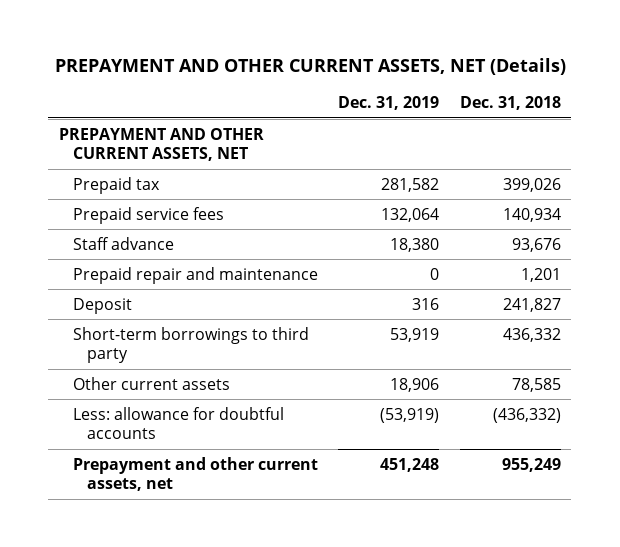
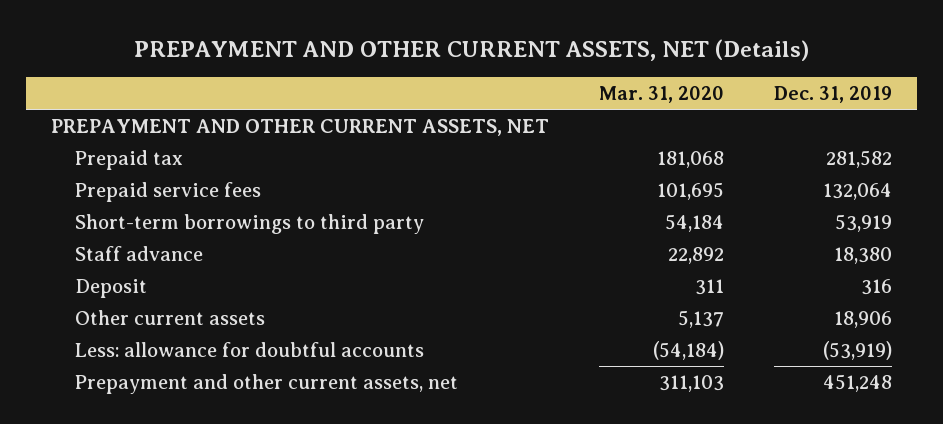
[459,95,561,110] Dec. 31, 2018 -> none
none -> [598,86,724,104] Mar. 31, 2020
[72,326,309,364] Short-term borrowings to third party -> [75,213,425,234] Short-term borrowings to third party
[72,266,318,284] Prepaid repair and maintenance -> none

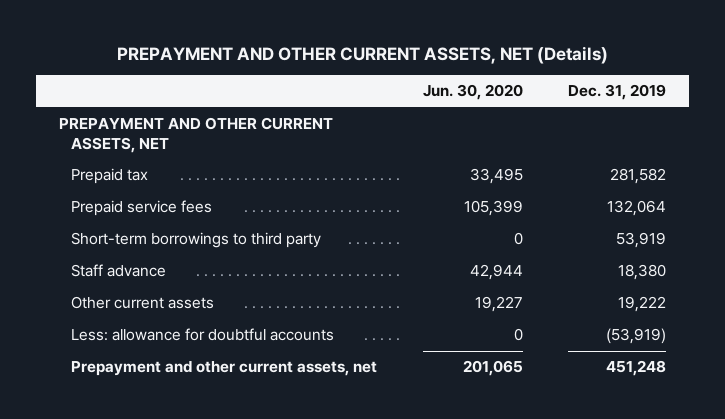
[598,86,724,104] Mar. 31, 2020 -> none
none -> [422,84,523,101] Jun. 30, 2020
[75,278,148,298] Deposit -> none
[833,310,892,328] 18,906 -> [618,296,667,313] 19,222

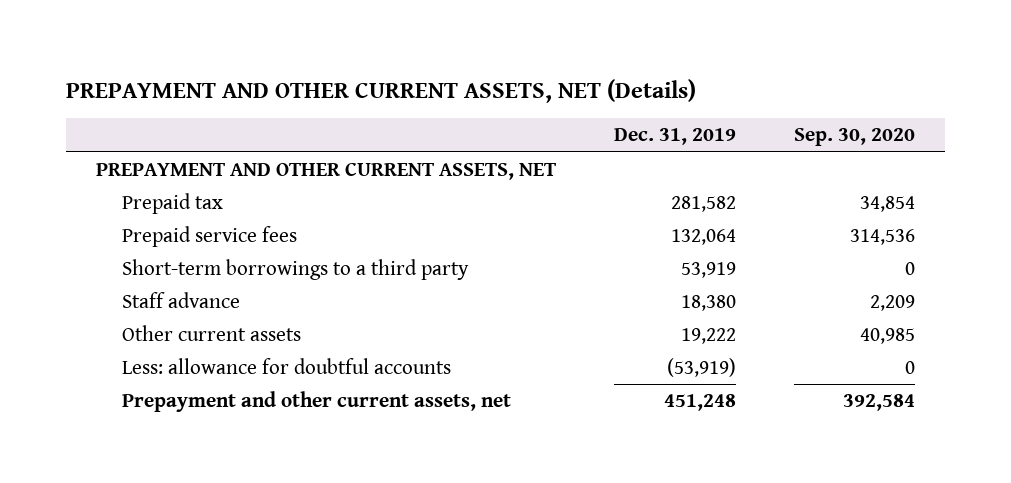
[422,84,523,101] Jun. 30, 2020 -> none
none -> [794,128,916,147] Sep. 30, 2020
[71,232,322,249] Short-term borrowings to third party -> [122,258,470,280] Short-term borrowings to a third party

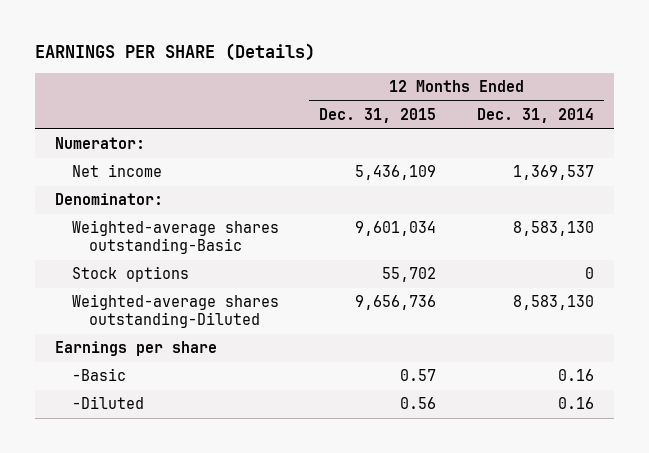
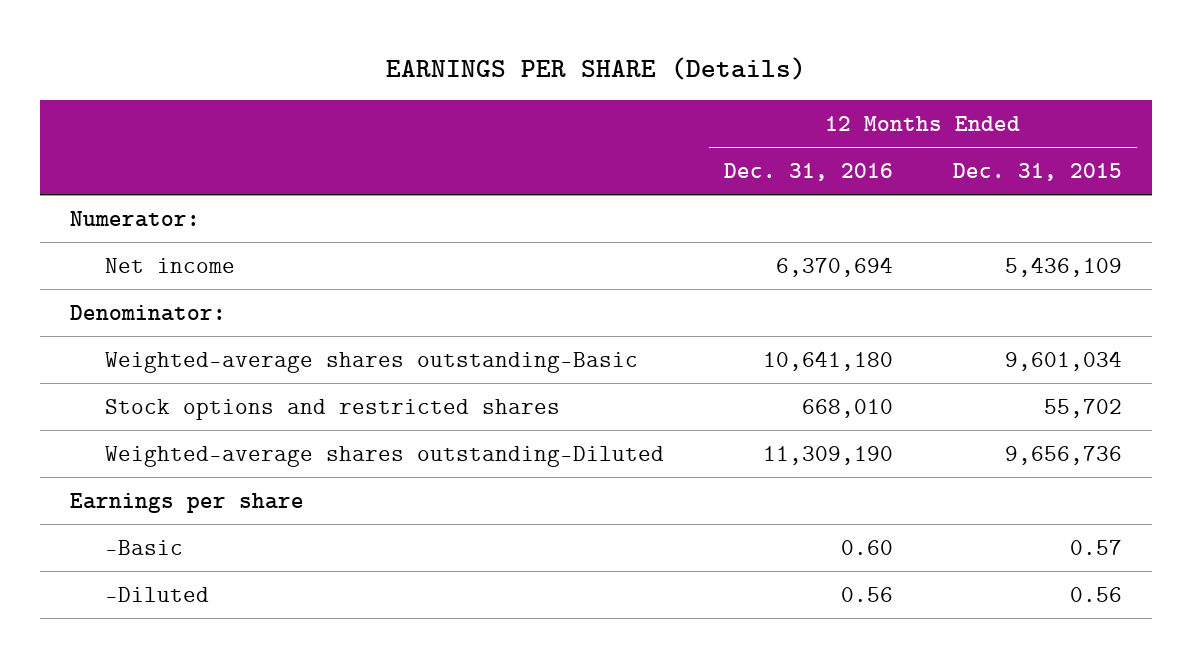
[476,108,594,124] Dec. 31, 2014 -> none
none -> [723,162,893,181] Dec. 31, 2016
[72,266,190,283] Stock options -> [104,398,560,420] Stock options and restricted shares

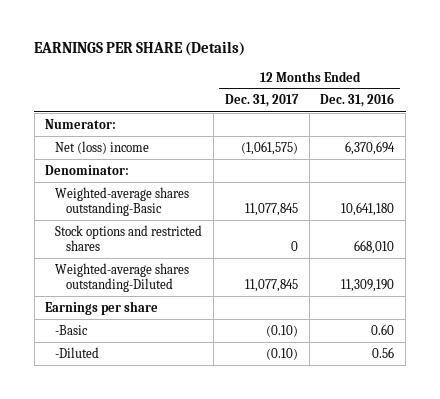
[952,162,1122,181] Dec. 31, 2015 -> none
none -> [224,94,299,108] Dec. 31, 2017
[104,257,235,273] Net income -> [55,140,150,154] Net (loss) income

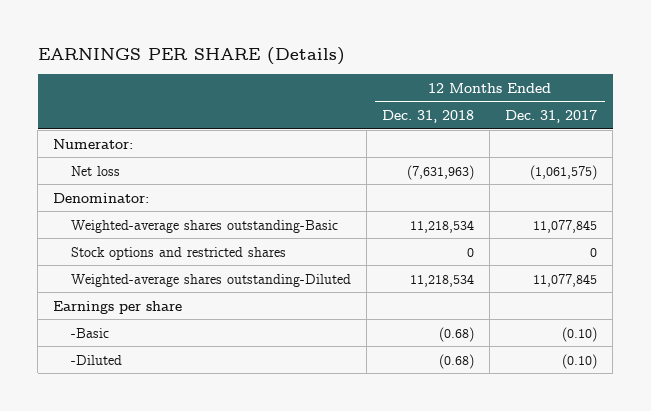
[320,93,395,108] Dec. 31, 2016 -> none
none -> [382,109,475,123] Dec. 31, 2018
[55,140,150,154] Net (loss) income -> [71,165,121,176] Net loss

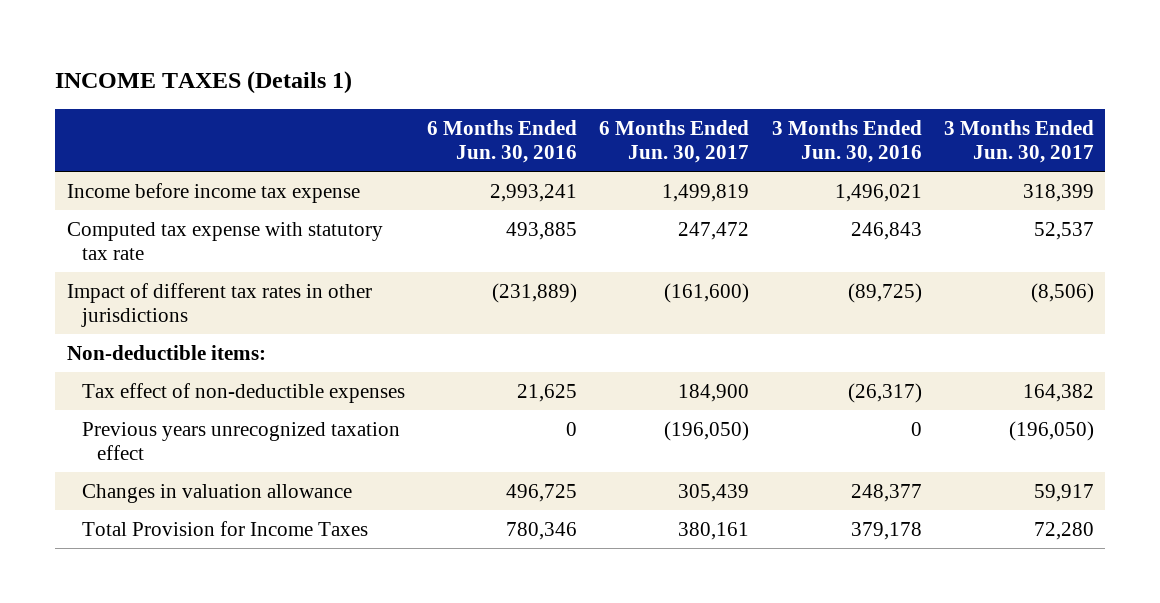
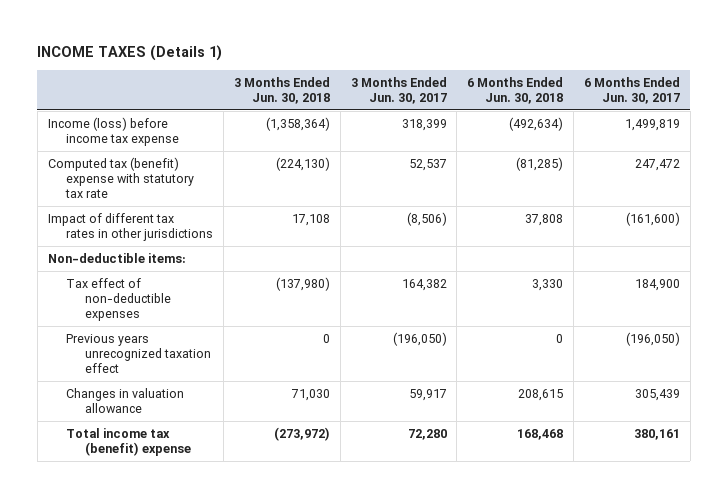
[427,119,578,163] 6 Months Ended Jun. 30, 2016 -> none
[771,119,922,163] 3 Months Ended Jun. 30, 2016 -> none
none -> [234,76,331,104] 3 Months Ended Jun. 30, 2018
none -> [467,76,564,104] 6 Months Ended Jun. 30, 2018
[66,182,360,203] Income before income tax expense -> [47,117,180,146] Income (loss) before income tax expense
[66,221,383,261] Computed tax expense with statutory tax rate -> [47,157,195,198] Computed tax (benefit) expense with statutory tax rate
[81,520,368,536] Total Provision for Income Taxes -> [66,428,192,456] Total income tax (benefit) expense

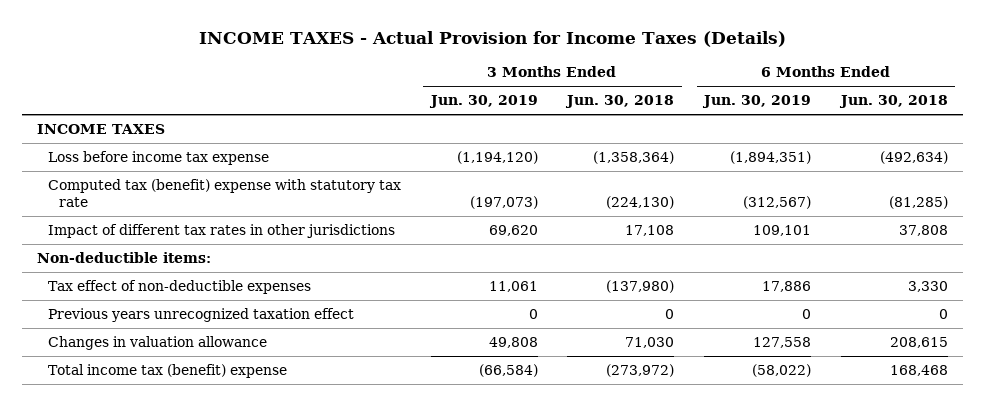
[37,45,223,62] INCOME TAXES (Details 1) -> [199,30,787,47] INCOME TAXES - Actual Provision for Income Taxes (Details)
[350,76,447,104] 3 Months Ended Jun. 30, 2017 -> none
[583,76,680,104] 6 Months Ended Jun. 30, 2017 -> none
none -> [428,95,538,109] Jun. 30, 2019
none -> [702,95,812,109] Jun. 30, 2019
none -> [36,124,165,135] INCOME TAXES
[47,117,180,146] Income (loss) before income tax expense -> [47,151,269,166] Loss before income tax expense

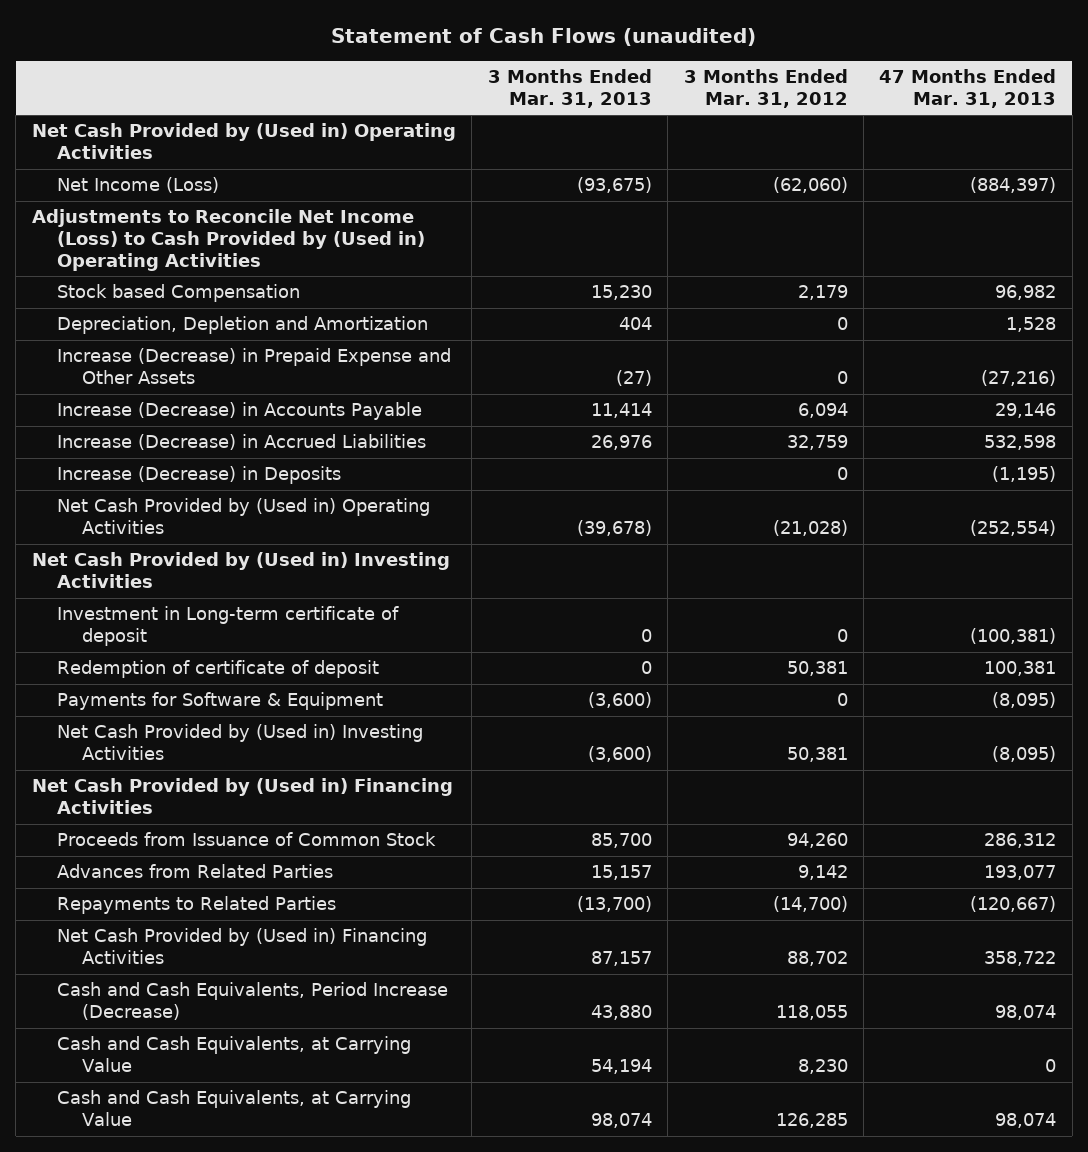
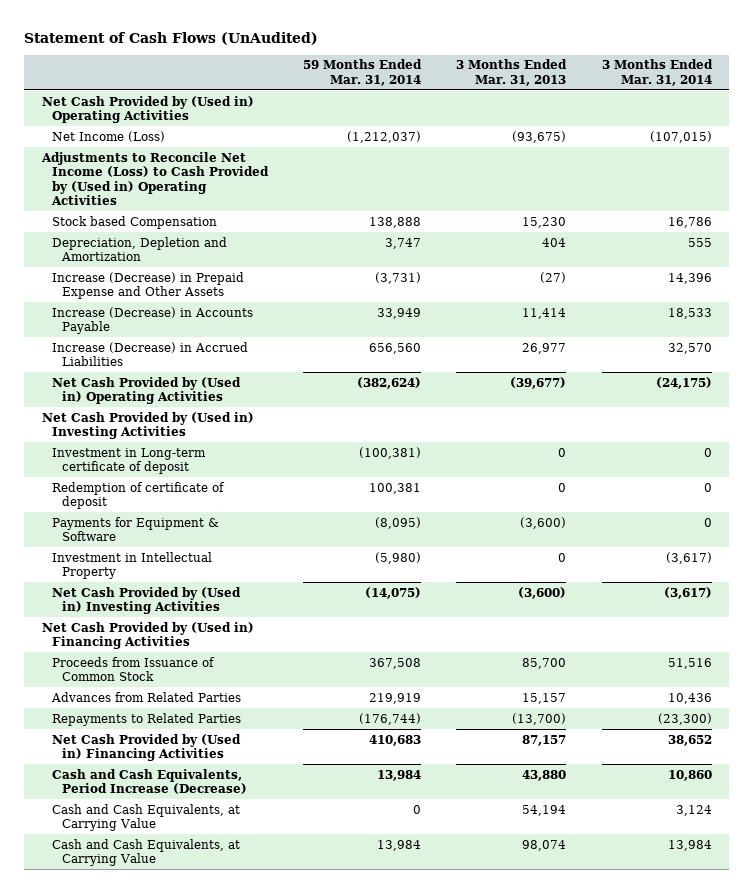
[331,28,757,47] Statement of Cash Flows (unaudited) -> [24,31,319,45] Statement of Cash Flows (UnAudited)
[683,69,848,108] 3 Months Ended Mar. 31, 2012 -> none
[879,69,1057,108] 47 Months Ended Mar. 31, 2013 -> none
none -> [303,59,423,86] 59 Months Ended Mar. 31, 2014
none -> [601,59,713,86] 3 Months Ended Mar. 31, 2014
[56,466,341,485] Increase (Decrease) in Deposits -> none
[590,435,652,451] 26,976 -> [522,342,567,354] 26,977
[576,520,652,537] (39,678) -> [510,376,567,389] (39,677)
[56,692,383,711] Payments for Software & Equipment -> [51,516,219,542] Payments for Equipment & Software
none -> [51,551,212,580] Investment in Intellectual Property

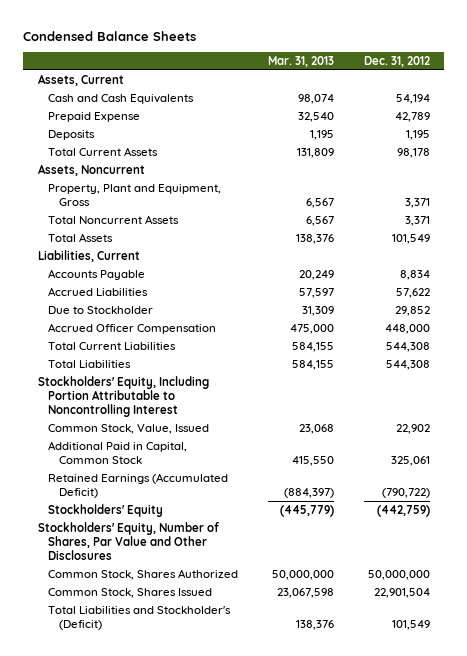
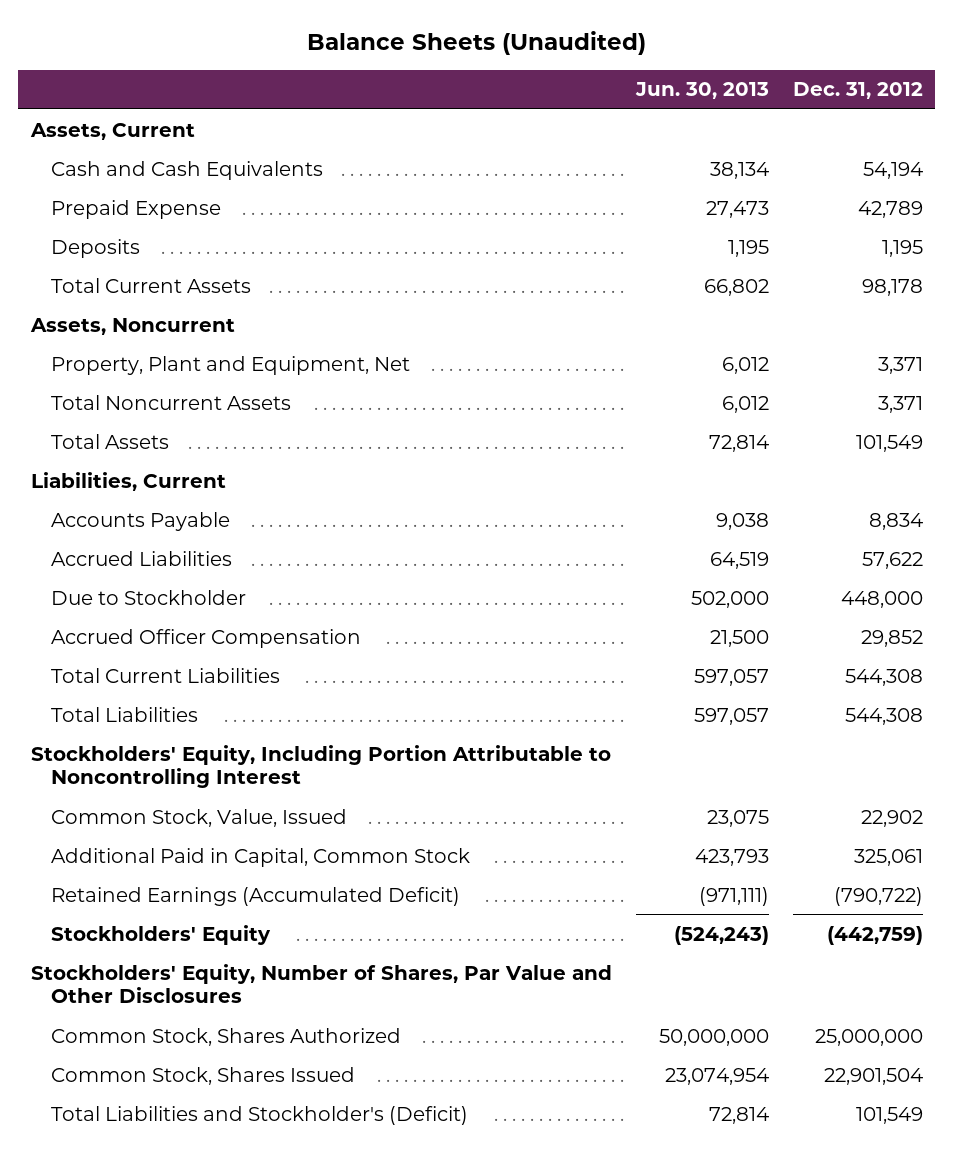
[22,30,196,41] Condensed Balance Sheets -> [306,30,646,55] Balance Sheets (Unaudited)
[267,56,334,68] Mar. 31, 2013 -> none
none -> [634,82,769,100] Jun. 30, 2013
[48,183,222,206] Property, Plant and Equipment, Gross -> [51,355,411,375] Property, Plant and Equipment, Net
[394,305,430,316] 29,852 -> [841,590,924,608] 448,000
[384,323,430,334] 448,000 -> [861,629,924,647] 29,852
[367,569,430,580] 50,000,000 -> [815,1028,924,1046] 25,000,000

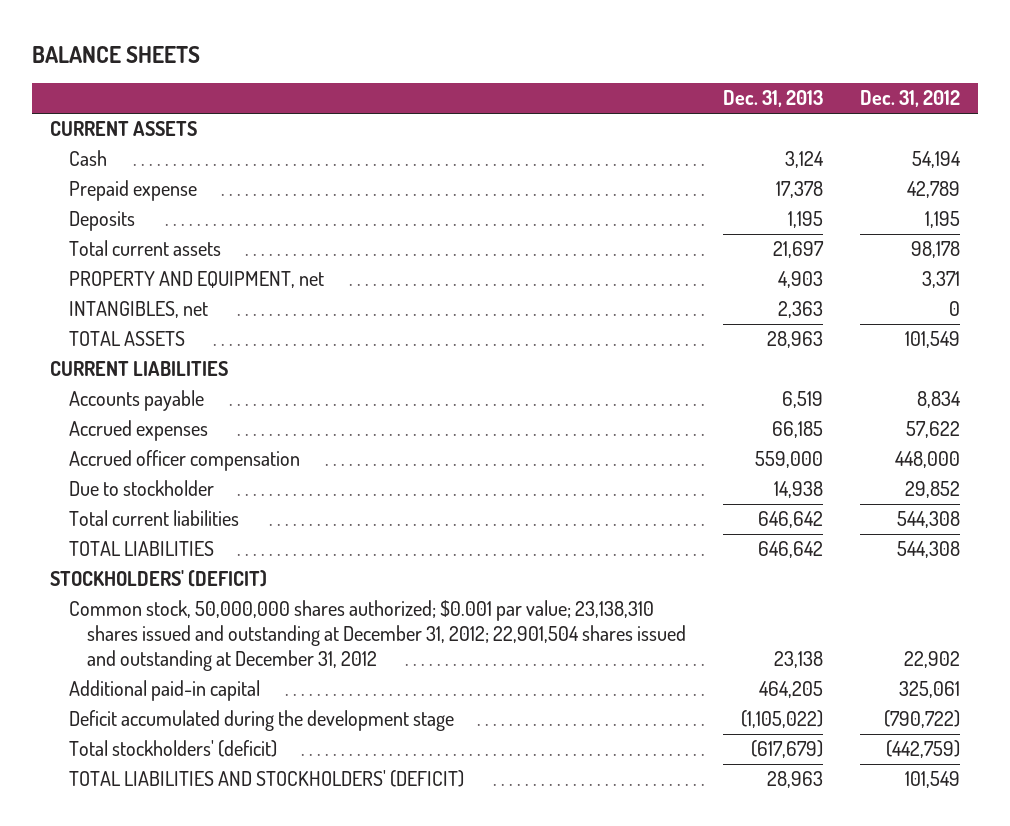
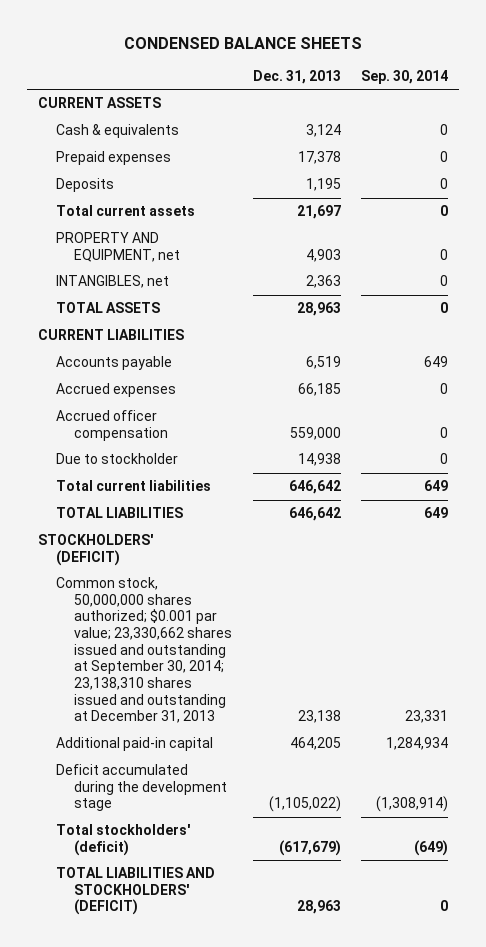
[31,45,200,63] BALANCE SHEETS -> [124,36,363,49] CONDENSED BALANCE SHEETS
[859,90,960,108] Dec. 31, 2012 -> none
none -> [361,69,449,84] Sep. 30, 2014
[68,150,107,167] Cash -> [55,124,179,139] Cash & equivalents
[68,180,197,202] Prepaid expense -> [55,151,171,166] Prepaid expenses
[68,600,687,672] Common stock, 50,000,000 shares authorized; $0.001 par value; 23,138,310 shares issued and outstanding at December 31, 2012; 22,901,504 shares issued and outstanding at December 31, 2012 -> [55,577,232,724] Common stock, 50,000,000 shares authorized; $0.001 par value; 23,330,662 shares issued and outstanding at September 30, 2014; 23,138,310 shares issued and outstanding at December 31, 2013

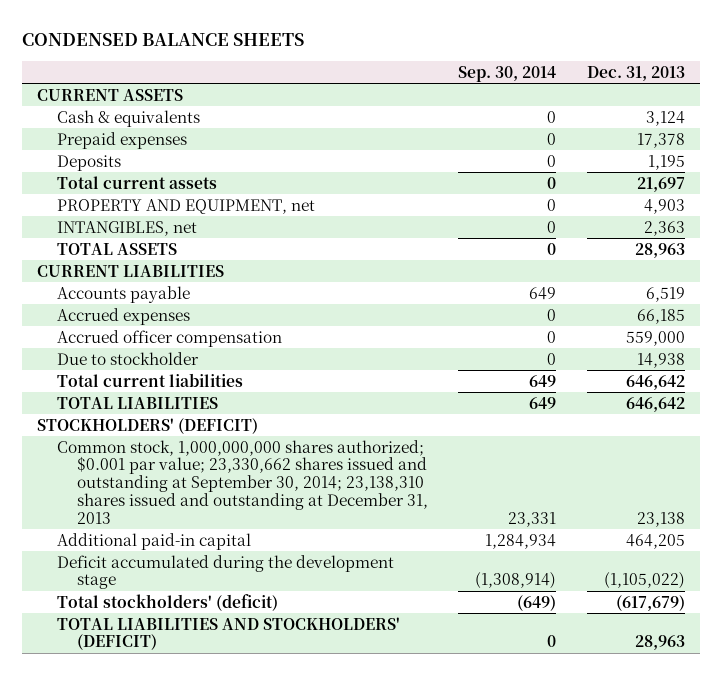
[55,577,232,724] Common stock, 50,000,000 shares authorized; $0.001 par value; 23,330,662 shares issued and outstanding at September 30, 2014; 23,138,310 shares issued and outstanding at December 31, 2013 -> [57,439,428,524] Common stock, 1,000,000,000 shares authorized; $0.001 par value; 23,330,662 shares issued and outstanding at September 30, 2014; 23,138,310 shares issued and outstanding at December 31, 2013

